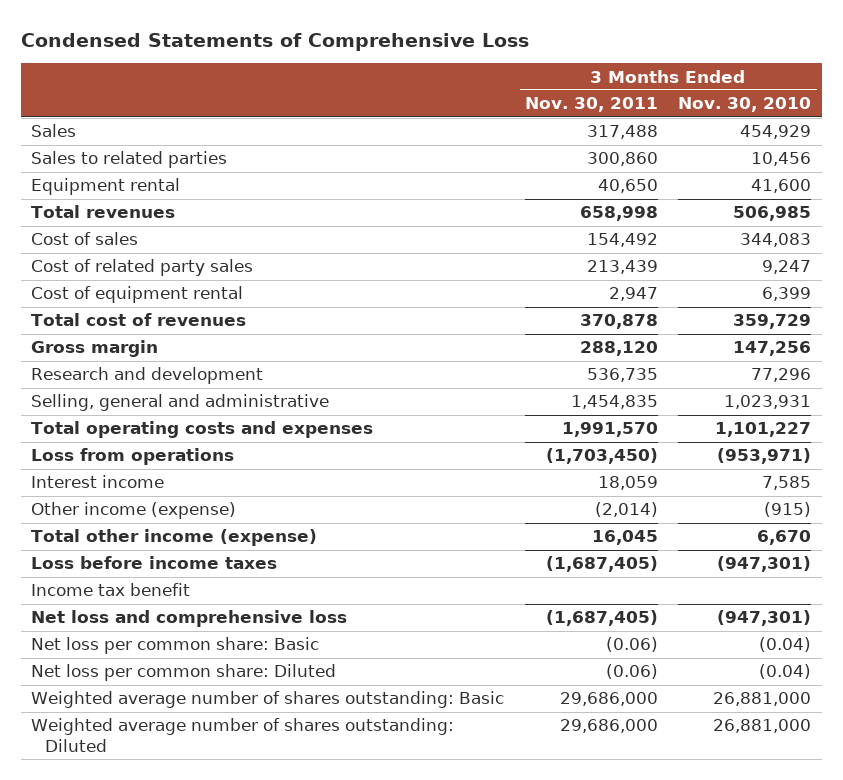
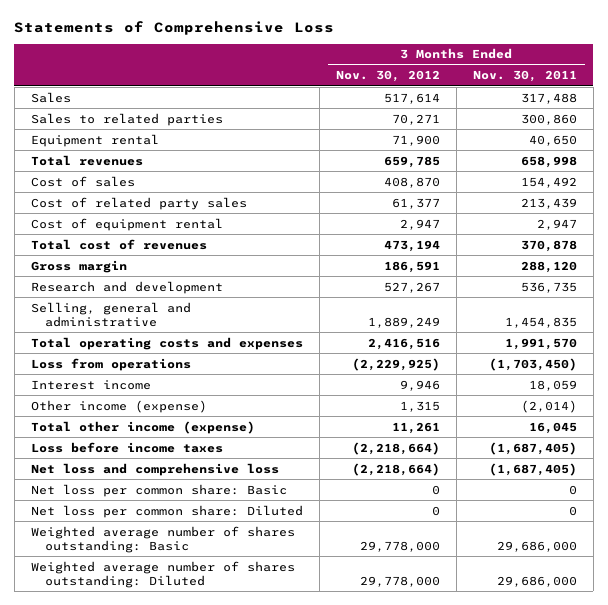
[20,32,529,51] Condensed Statements of Comprehensive Loss -> [14,21,335,36] Statements of Comprehensive Loss
[678,97,812,113] Nov. 30, 2010 -> none
none -> [335,70,440,83] Nov. 30, 2012
[31,583,191,597] Income tax benefit -> none
[605,637,658,653] (0.06) -> [568,484,577,495] 0
[605,664,658,680] (0.06) -> [568,505,577,516] 0

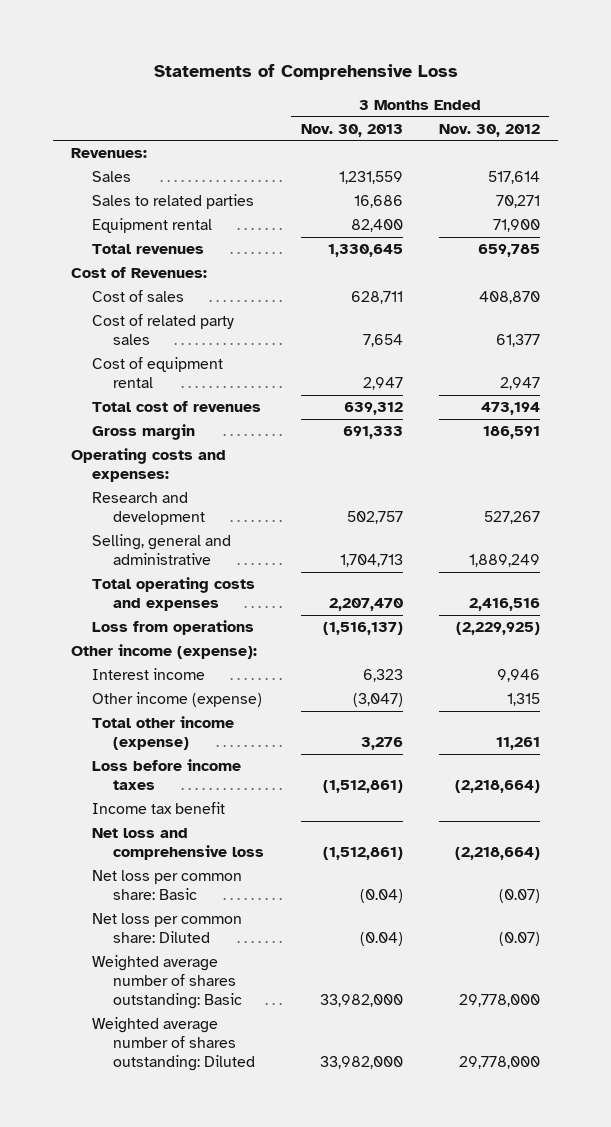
[472,70,577,83] Nov. 30, 2011 -> none
none -> [300,123,403,137] Nov. 30, 2013
none -> [71,148,148,159] Revenues:
none -> [71,267,208,279] Cost of Revenues:
none -> [71,448,227,483] Operating costs and expenses:
none -> [71,644,258,660] Other income (expense):
none -> [92,802,226,815] Income tax benefit
[431,484,440,495] 0 -> [499,889,541,904] (0.07)
[431,505,440,516] 0 -> [499,932,541,947] (0.07)

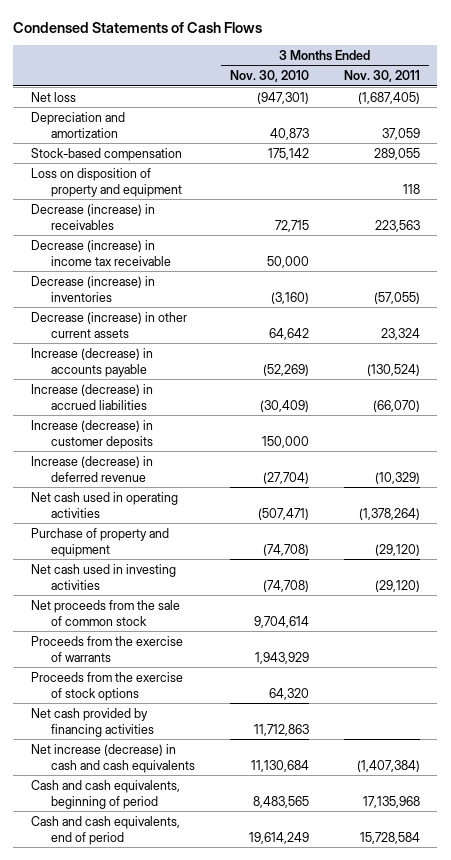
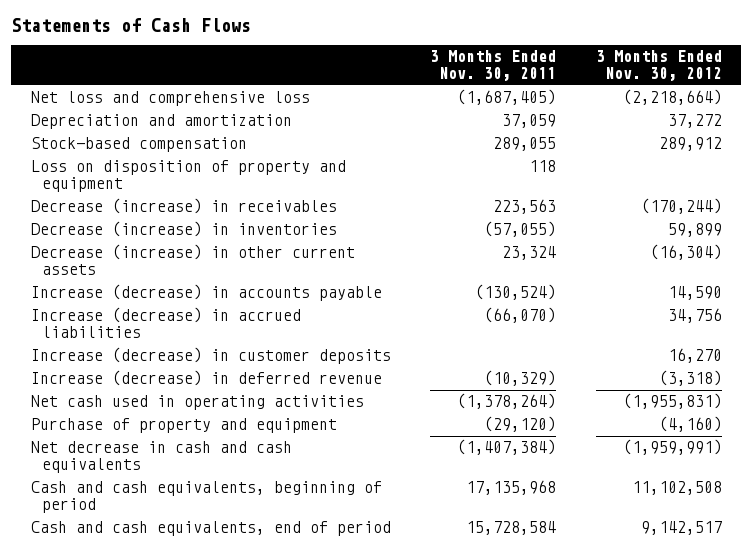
[13,21,263,33] Condensed Statements of Cash Flows -> [11,17,252,32] Statements of Cash Flows
[229,70,309,83] Nov. 30, 2010 -> none
none -> [595,50,722,82] 3 Months Ended Nov. 30, 2012
[30,91,76,102] Net loss -> [31,91,311,107] Net loss and comprehensive loss
[30,239,171,266] Decrease (increase) in income tax receivable -> none
[30,563,176,590] Net cash used in investing activities -> none
[30,599,180,626] Net proceeds from the sale of common stock -> none
[30,635,183,662] Proceeds from the exercise of warrants -> none
[30,671,183,701] Proceeds from the exercise of stock options -> none
[30,707,154,737] Net cash provided by financing activities -> none
[30,743,195,773] Net increase (decrease) in cash and cash equivalents -> [31,441,293,474] Net decrease in cash and cash equivalents

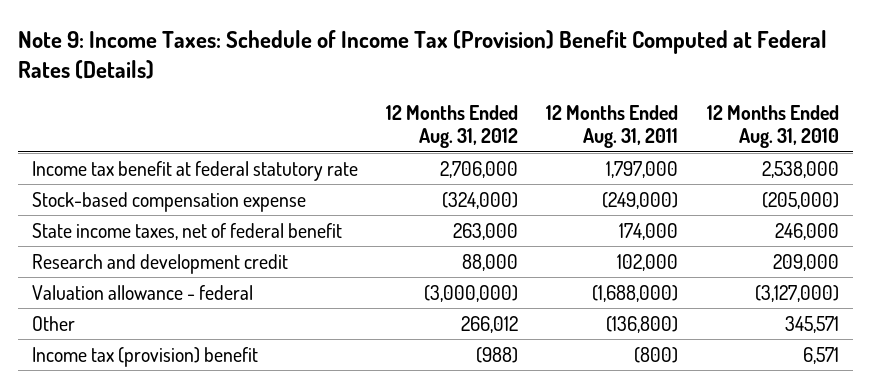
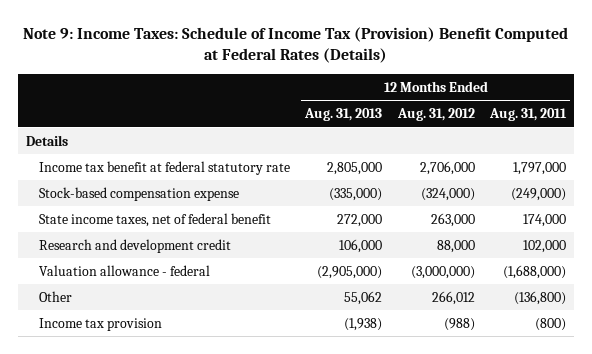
[706,105,839,149] 12 Months Ended Aug. 31, 2010 -> none
none -> [304,108,383,122] Aug. 31, 2013
none -> [25,134,68,146] Details
[31,346,258,367] Income tax (provision) benefit -> [38,317,162,331] Income tax provision

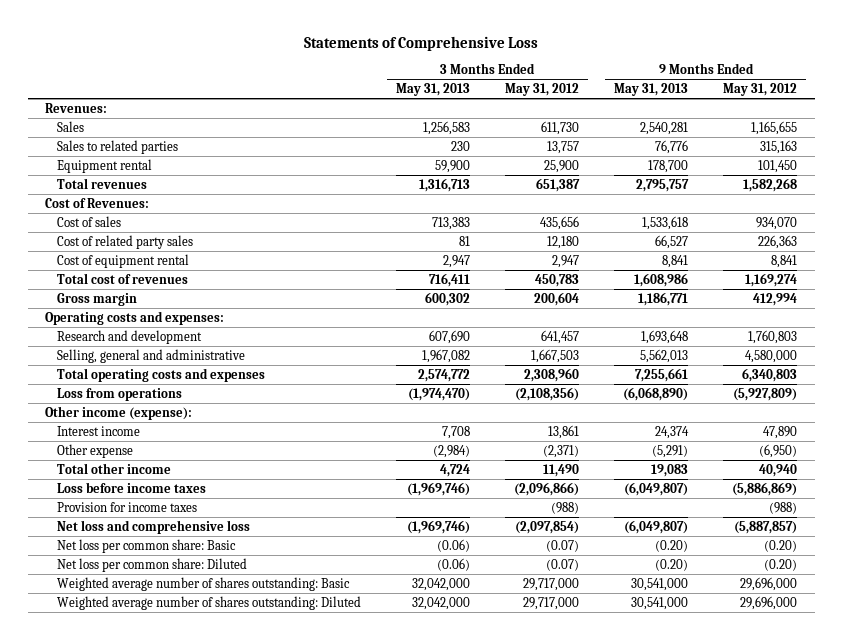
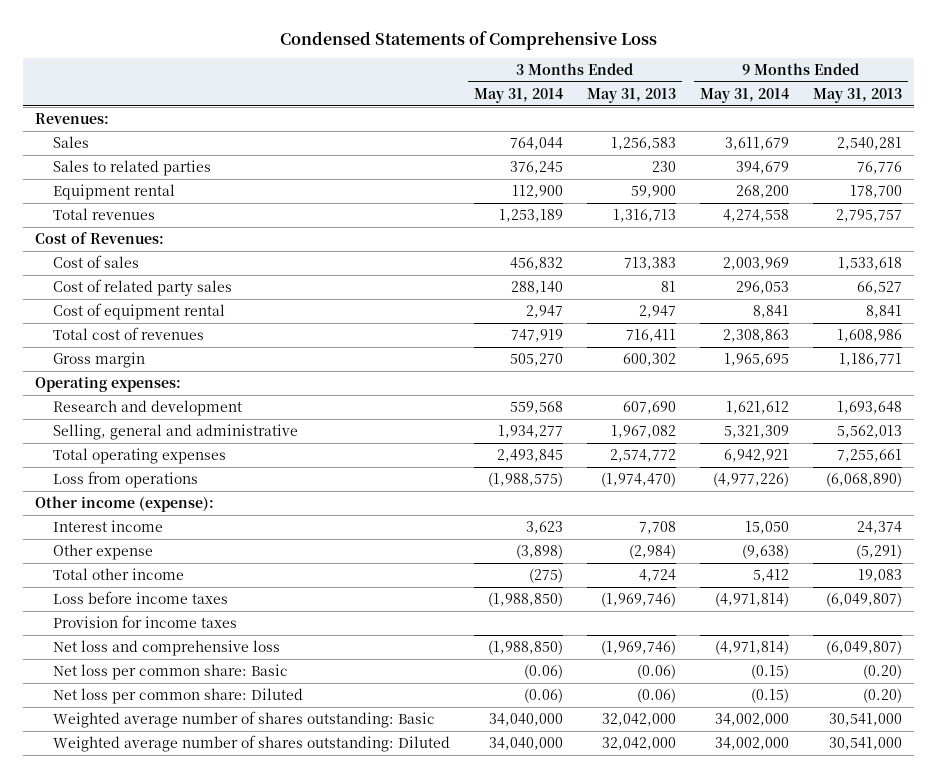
[304,35,539,51] Statements of Comprehensive Loss -> [279,30,657,50] Condensed Statements of Comprehensive Loss
[504,83,579,97] May 31, 2012 -> none
[723,83,798,97] May 31, 2012 -> none
none -> [474,87,564,103] May 31, 2014
none -> [700,87,790,103] May 31, 2014
[45,310,225,325] Operating costs and expenses: -> [35,375,182,392] Operating expenses:
[56,367,265,382] Total operating costs and expenses -> [52,447,226,464] Total operating expenses

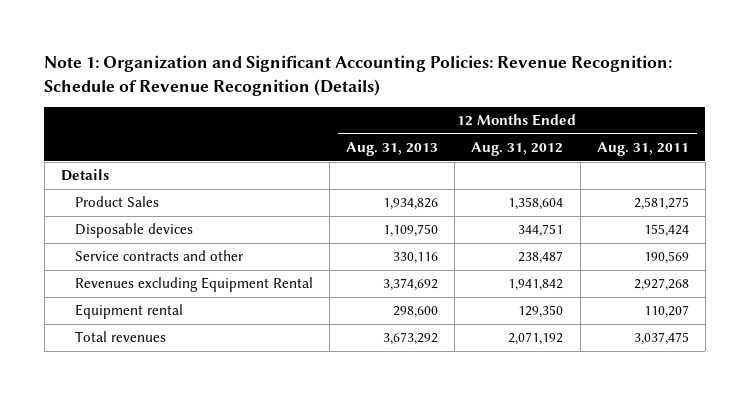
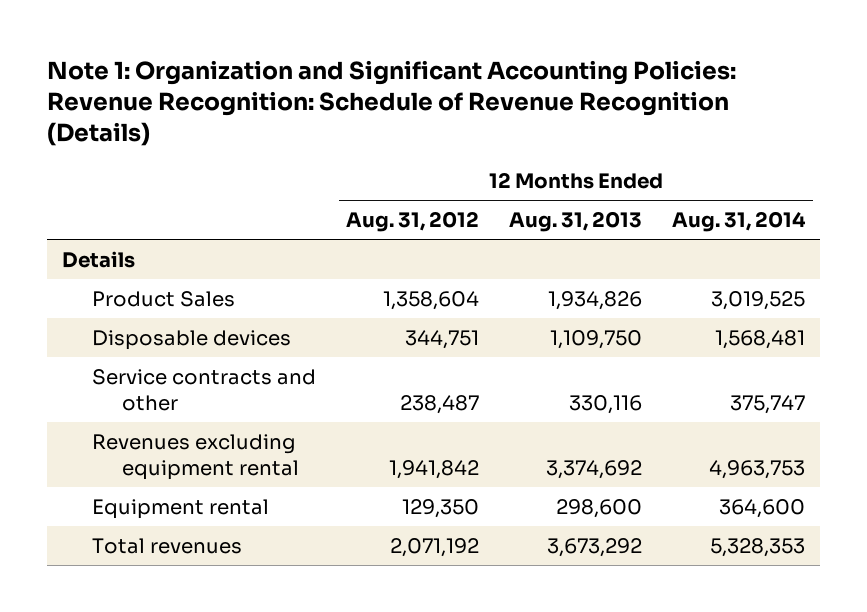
[596,142,689,157] Aug. 31, 2011 -> none
none -> [672,211,807,233] Aug. 31, 2014
[75,277,314,293] Revenues excluding Equipment Rental -> [92,433,299,480] Revenues excluding equipment rental

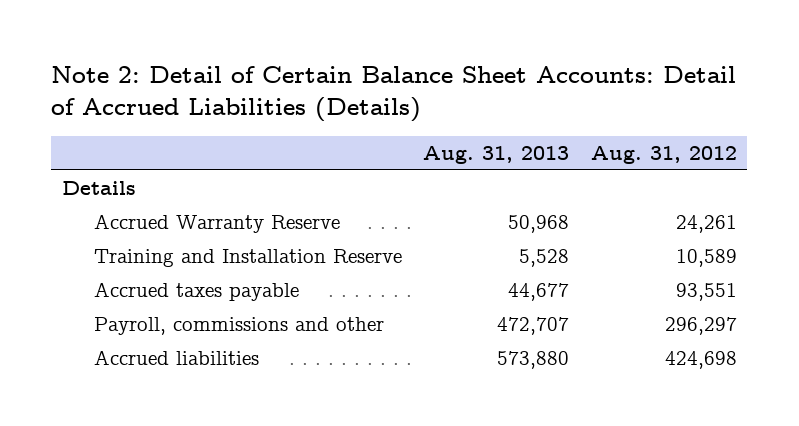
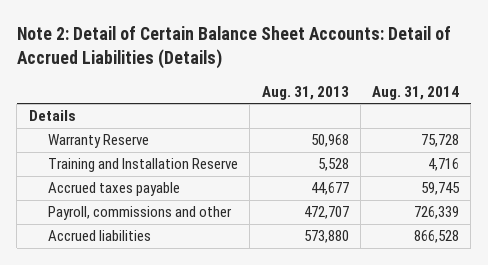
[590,145,737,164] Aug. 31, 2012 -> none
none -> [372,85,460,100] Aug. 31, 2014
[93,214,340,234] Accrued Warranty Reserve -> [48,134,150,149] Warranty Reserve

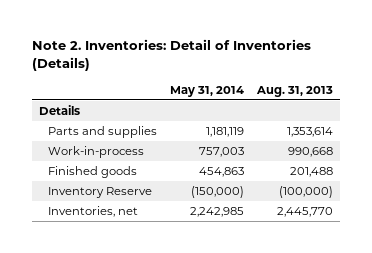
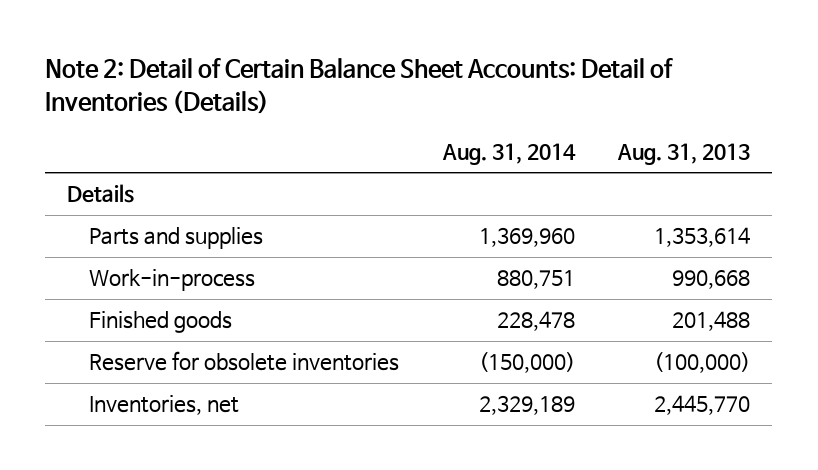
[32,39,312,72] Note 2. Inventories: Detail of Inventories (Details) -> [45,58,674,114] Note 2: Detail of Certain Balance Sheet Accounts: Detail of Inventories (Details)
[169,85,244,97] May 31, 2014 -> none
none -> [441,142,576,165] Aug. 31, 2014
[47,187,152,199] Inventory Reserve -> [88,351,399,372] Reserve for obsolete inventories

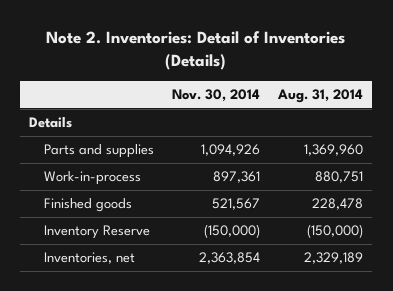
[45,58,674,114] Note 2: Detail of Certain Balance Sheet Accounts: Detail of Inventories (Details) -> [46,31,346,70] Note 2. Inventories: Detail of Inventories (Details)
[617,142,751,165] Aug. 31, 2013 -> none
none -> [172,89,261,103] Nov. 30, 2014
[88,351,399,372] Reserve for obsolete inventories -> [44,225,151,240] Inventory Reserve

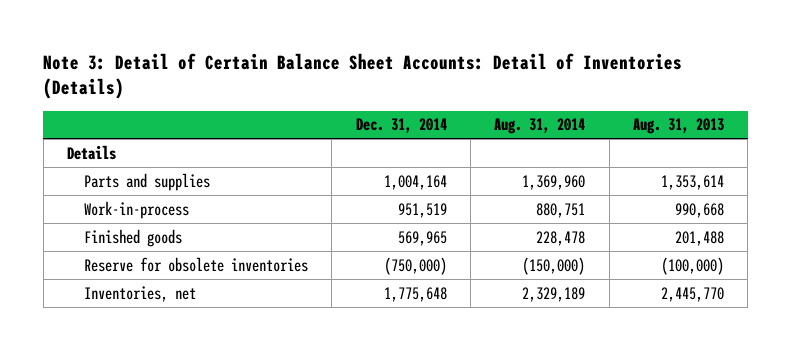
[46,31,346,70] Note 2. Inventories: Detail of Inventories (Details) -> [43,52,683,100] Note 3: Detail of Certain Balance Sheet Accounts: Detail of Inventories (Details)
[172,89,261,103] Nov. 30, 2014 -> none
none -> [355,118,447,134] Dec. 31, 2014
none -> [632,118,724,135] Aug. 31, 2013
[44,225,151,240] Inventory Reserve -> [83,256,308,272] Reserve for obsolete inventories

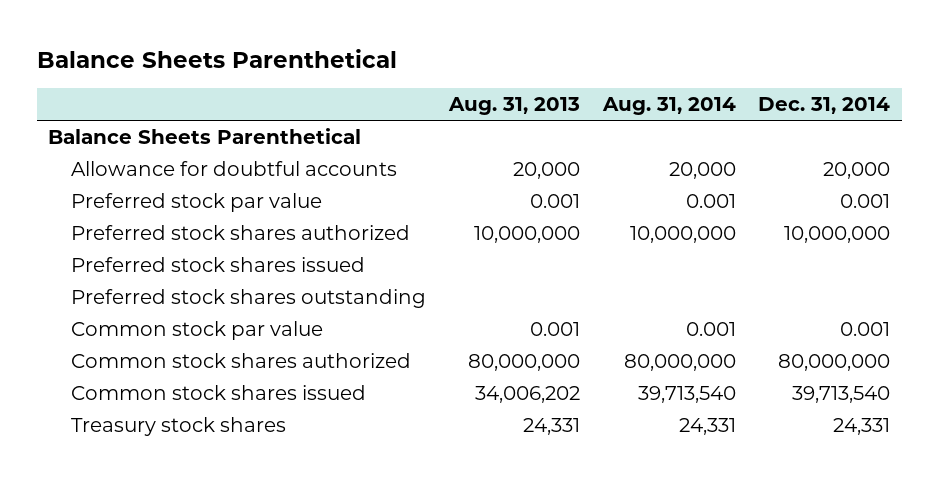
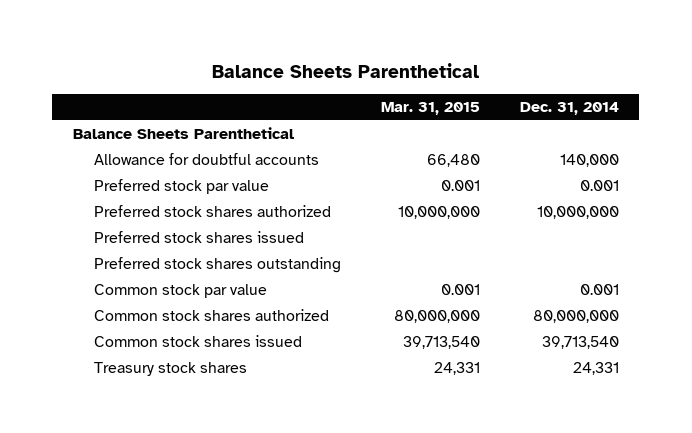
[447,97,580,116] Aug. 31, 2013 -> none
[601,97,736,116] Aug. 31, 2014 -> none
none -> [381,102,481,116] Mar. 31, 2015
[823,162,891,180] 20,000 -> [560,154,620,168] 140,000

